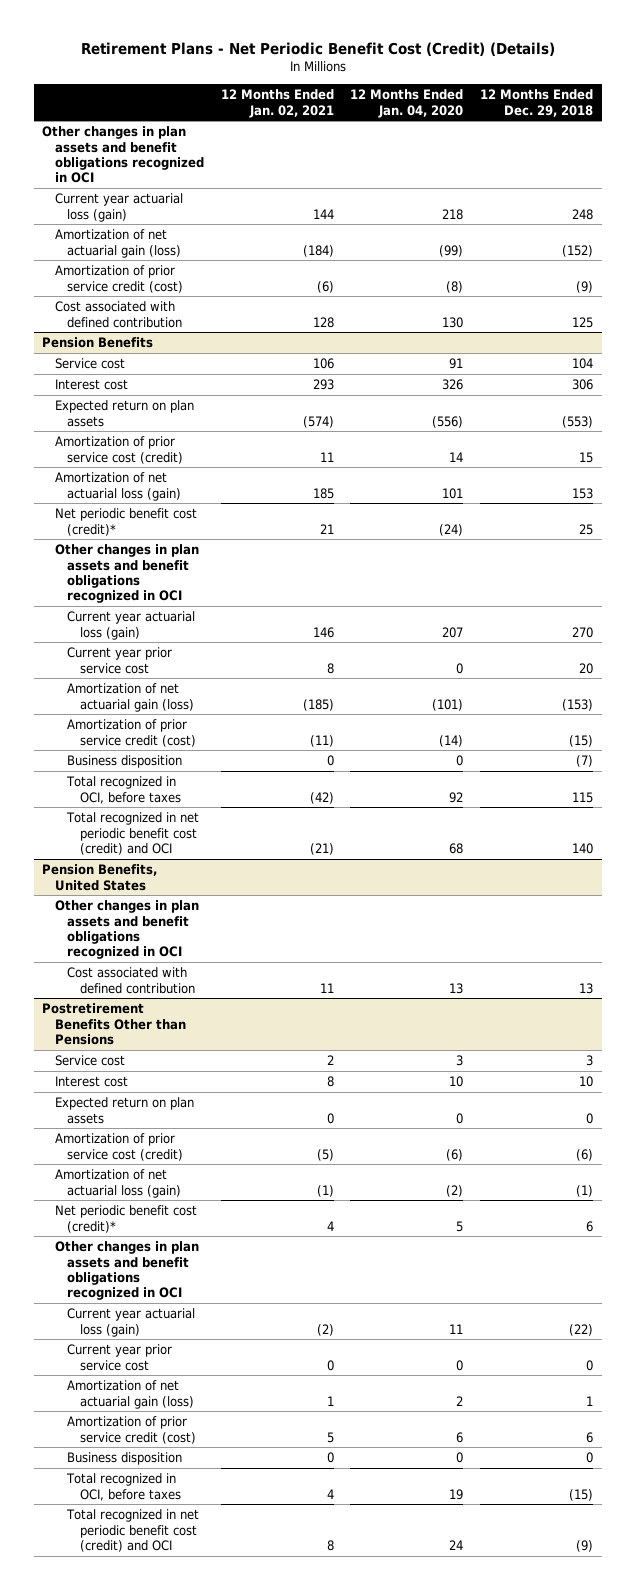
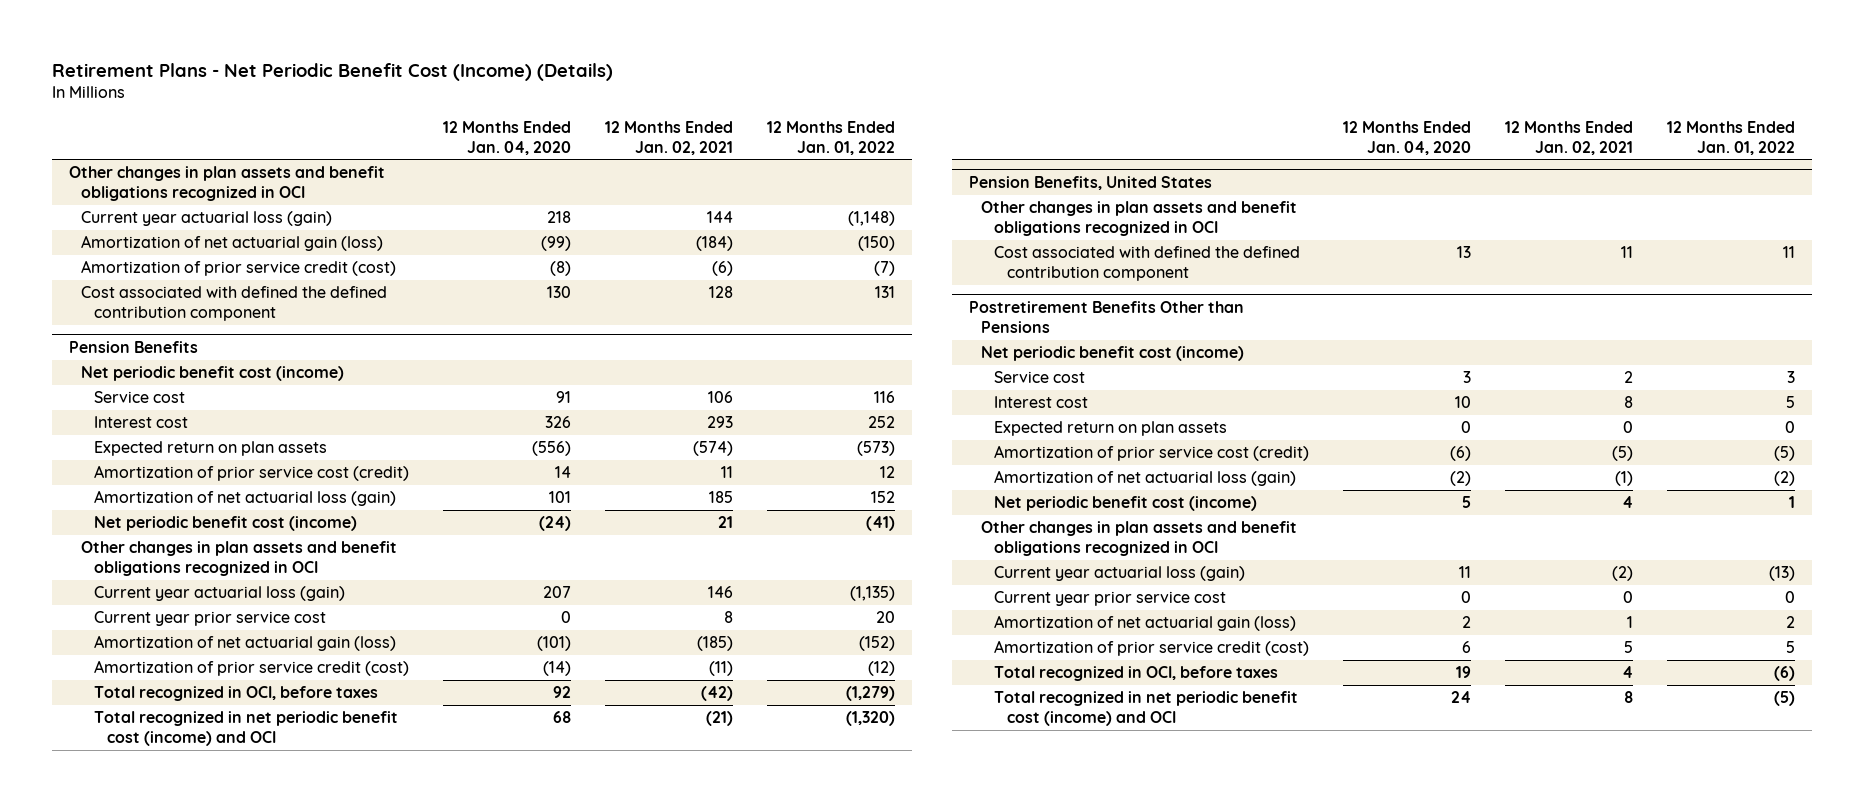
[80,41,555,56] Retirement Plans - Net Periodic Benefit Cost (Credit) (Details) -> [51,62,613,81] Retirement Plans - Net Periodic Benefit Cost (Income) (Details)
[480,89,594,117] 12 Months Ended Dec. 29, 2018 -> none
none -> [766,120,895,155] 12 Months Ended Jan. 01, 2022
[54,301,183,328] Cost associated with defined contribution -> [81,286,388,322] Cost associated with defined the defined contribution component
none -> [81,366,345,382] Net periodic benefit cost (income)
[54,508,197,536] Net periodic benefit cost (credit)* -> [94,516,358,532] Net periodic benefit cost (income)
[67,755,183,769] Business disposition -> none
[66,812,200,856] Total recognized in net periodic benefit cost (credit) and OCI -> [94,711,399,747] Total recognized in net periodic benefit cost (income) and OCI
[67,967,195,994] Cost associated with defined contribution -> [994,246,1301,282] Cost associated with defined the defined contribution component
none -> [981,346,1245,362] Net periodic benefit cost (income)
[54,1205,197,1233] Net periodic benefit cost (credit)* -> [994,496,1258,512] Net periodic benefit cost (income)
[67,1452,183,1466] Business disposition -> none
[66,1509,200,1553] Total recognized in net periodic benefit cost (credit) and OCI -> [994,691,1299,727] Total recognized in net periodic benefit cost (income) and OCI

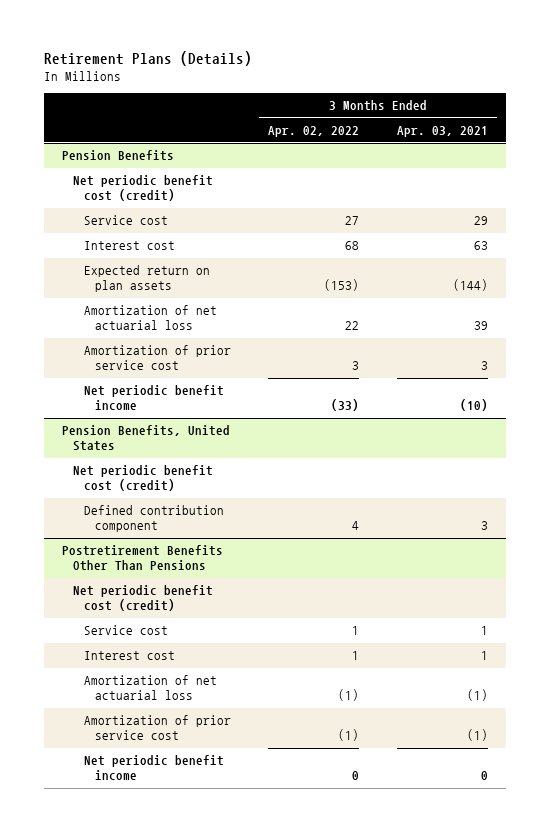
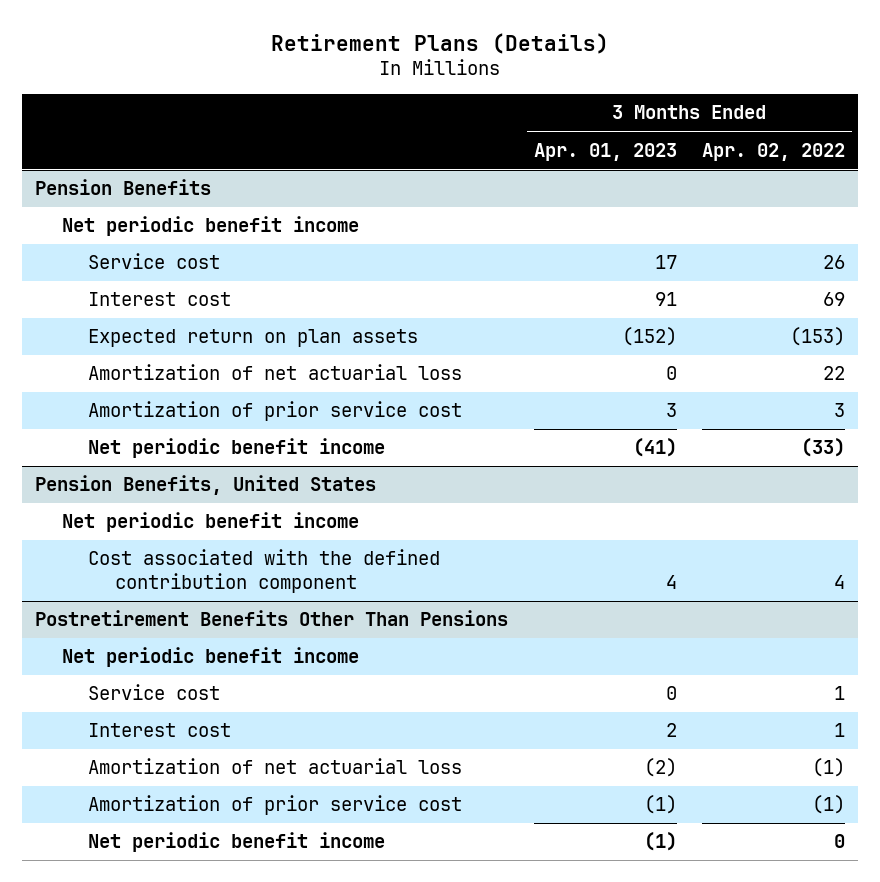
[396,125,488,137] Apr. 03, 2021 -> none
none -> [533,142,677,161] Apr. 01, 2023
[73,175,214,202] Net periodic benefit cost (credit) -> [61,216,359,237] Net periodic benefit income
[345,216,360,226] 27 -> [823,255,846,270] 26
[345,241,360,251] 68 -> [823,292,846,307] 69
[73,465,214,492] Net periodic benefit cost (credit) -> [61,512,359,533] Net periodic benefit income
[84,505,225,533] Defined contribution component -> [88,549,441,593] Cost associated with the defined contribution component
[73,585,214,612] Net periodic benefit cost (credit) -> [61,647,359,668] Net periodic benefit income

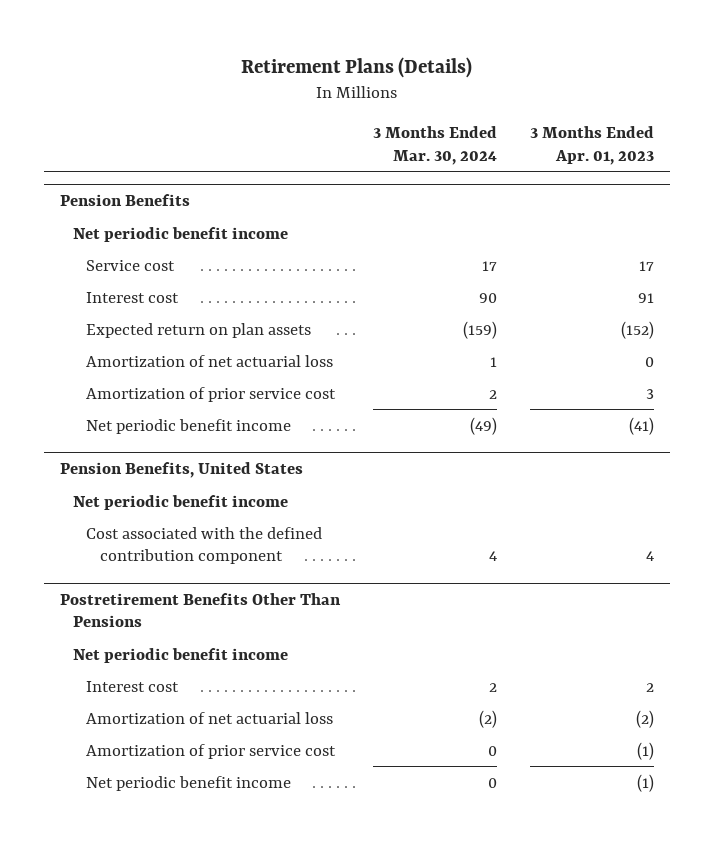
[702,142,846,161] Apr. 02, 2022 -> none
none -> [372,126,497,165] 3 Months Ended Mar. 30, 2024
[88,684,221,701] Service cost -> none

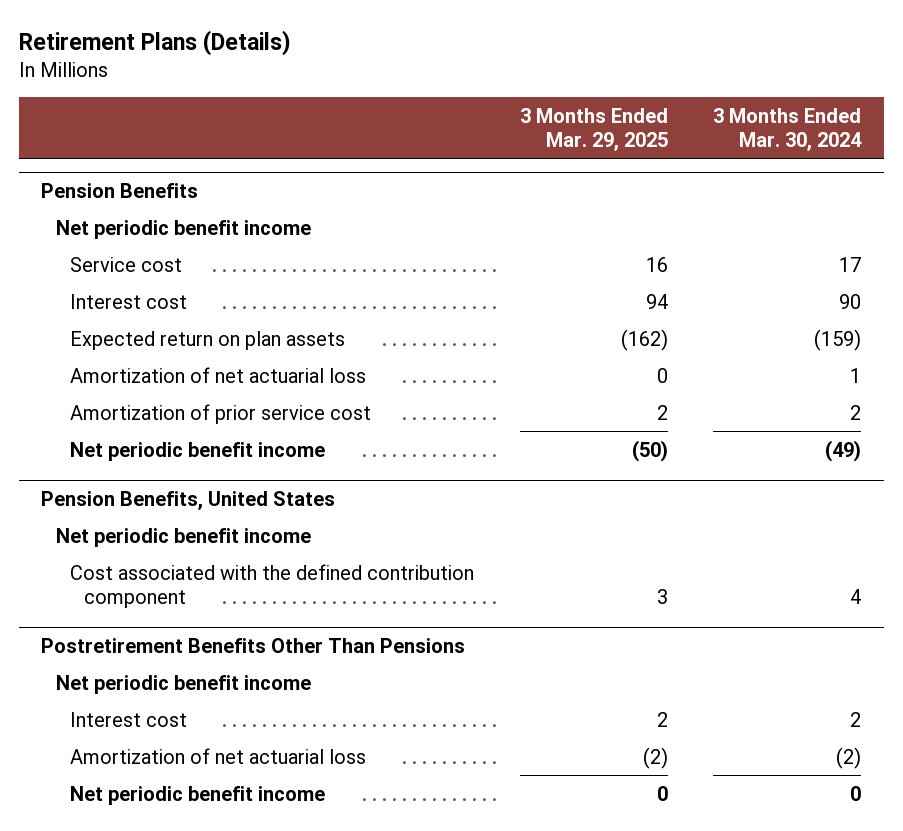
[529,126,654,165] 3 Months Ended Apr. 01, 2023 -> none
none -> [519,108,668,152] 3 Months Ended Mar. 29, 2025
[86,743,337,759] Amortization of prior service cost -> none

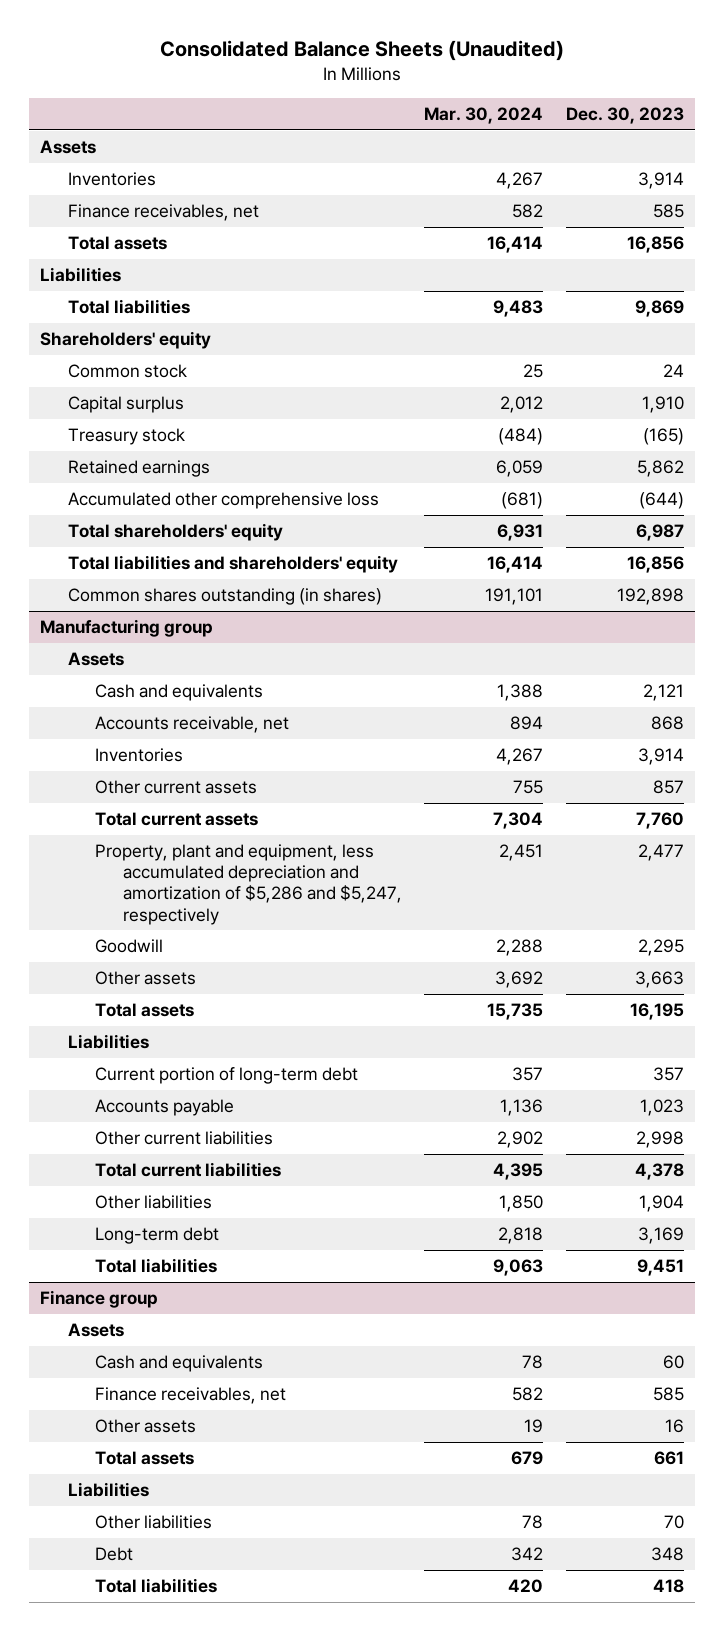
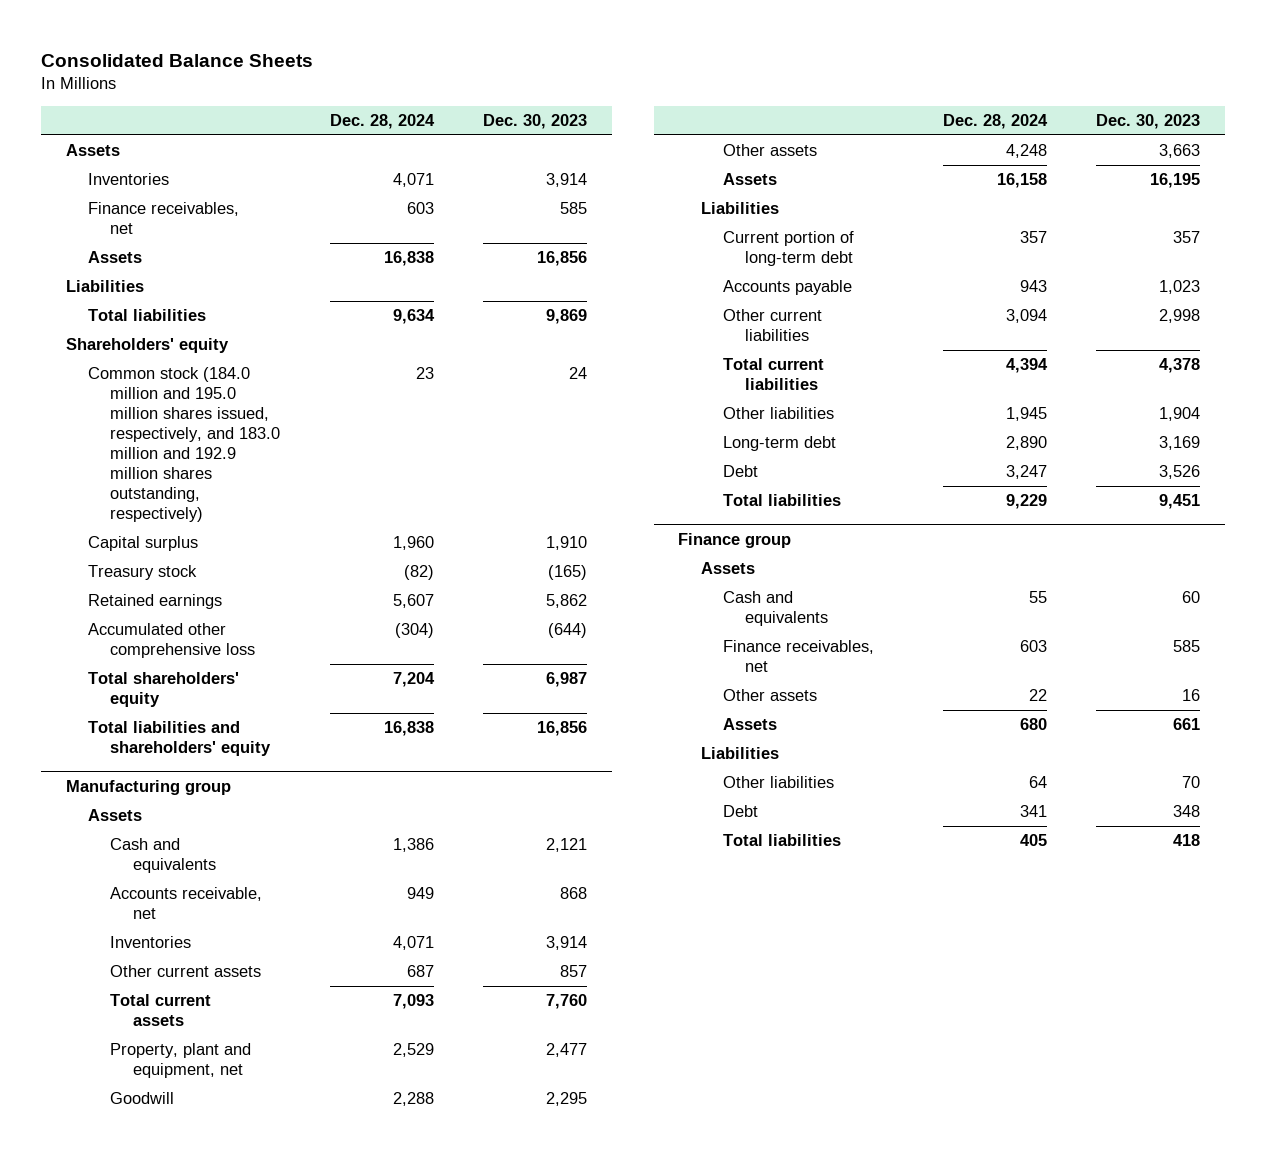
[159,40,564,62] Consolidated Balance Sheets (Unaudited) -> [40,53,313,67] Consolidated Balance Sheets
[424,106,544,124] Mar. 30, 2024 -> none
none -> [329,114,435,130] Dec. 28, 2024
[67,236,167,251] Total assets -> [87,251,142,264] Assets
[67,364,187,379] Common stock -> [87,367,281,523] Common stock (184.0 million and 195.0 million shares issued, respectively, and 183.0 million and 192.9 million shares outstanding, respectively)
[67,588,382,606] Common shares outstanding (in shares) -> none
[95,844,403,925] Property, plant and equipment, less accumulated depreciation and amortization of $5,286 and $5,247, respectively -> [110,1043,252,1079] Property, plant and equipment, net
[95,1003,195,1018] Total assets -> [723,173,778,186] Assets
none -> [723,465,759,478] Debt
[95,1451,195,1466] Total assets -> [723,718,778,731] Assets

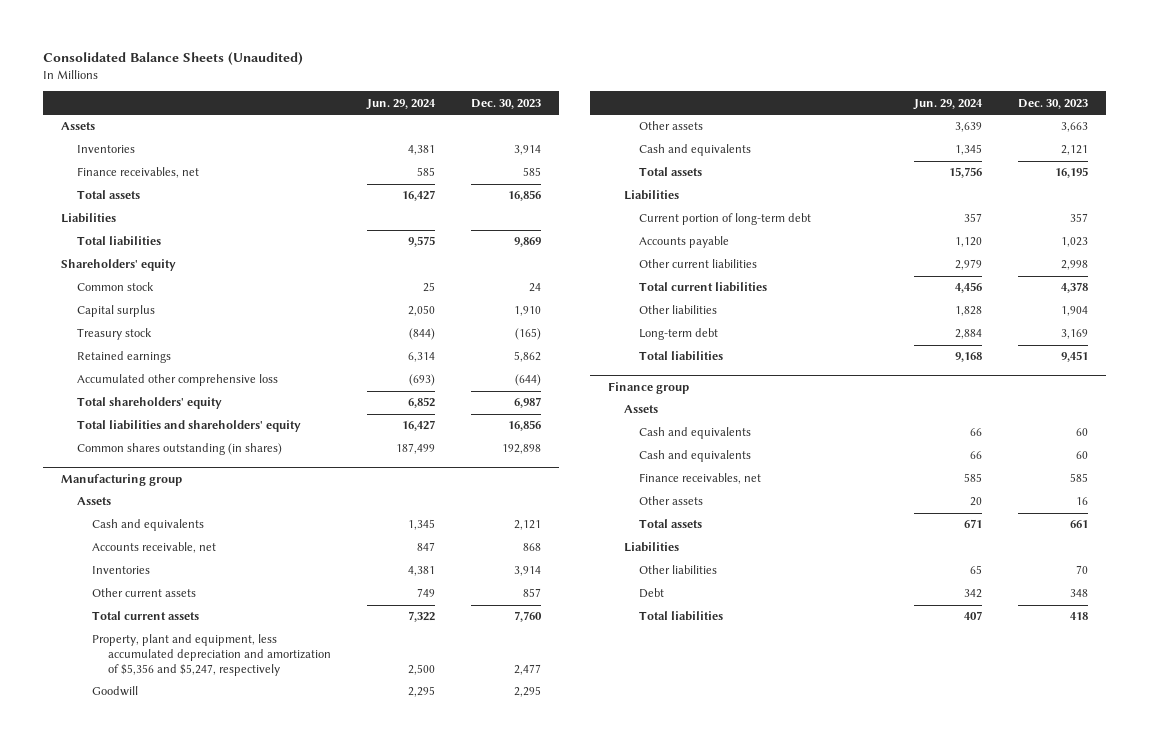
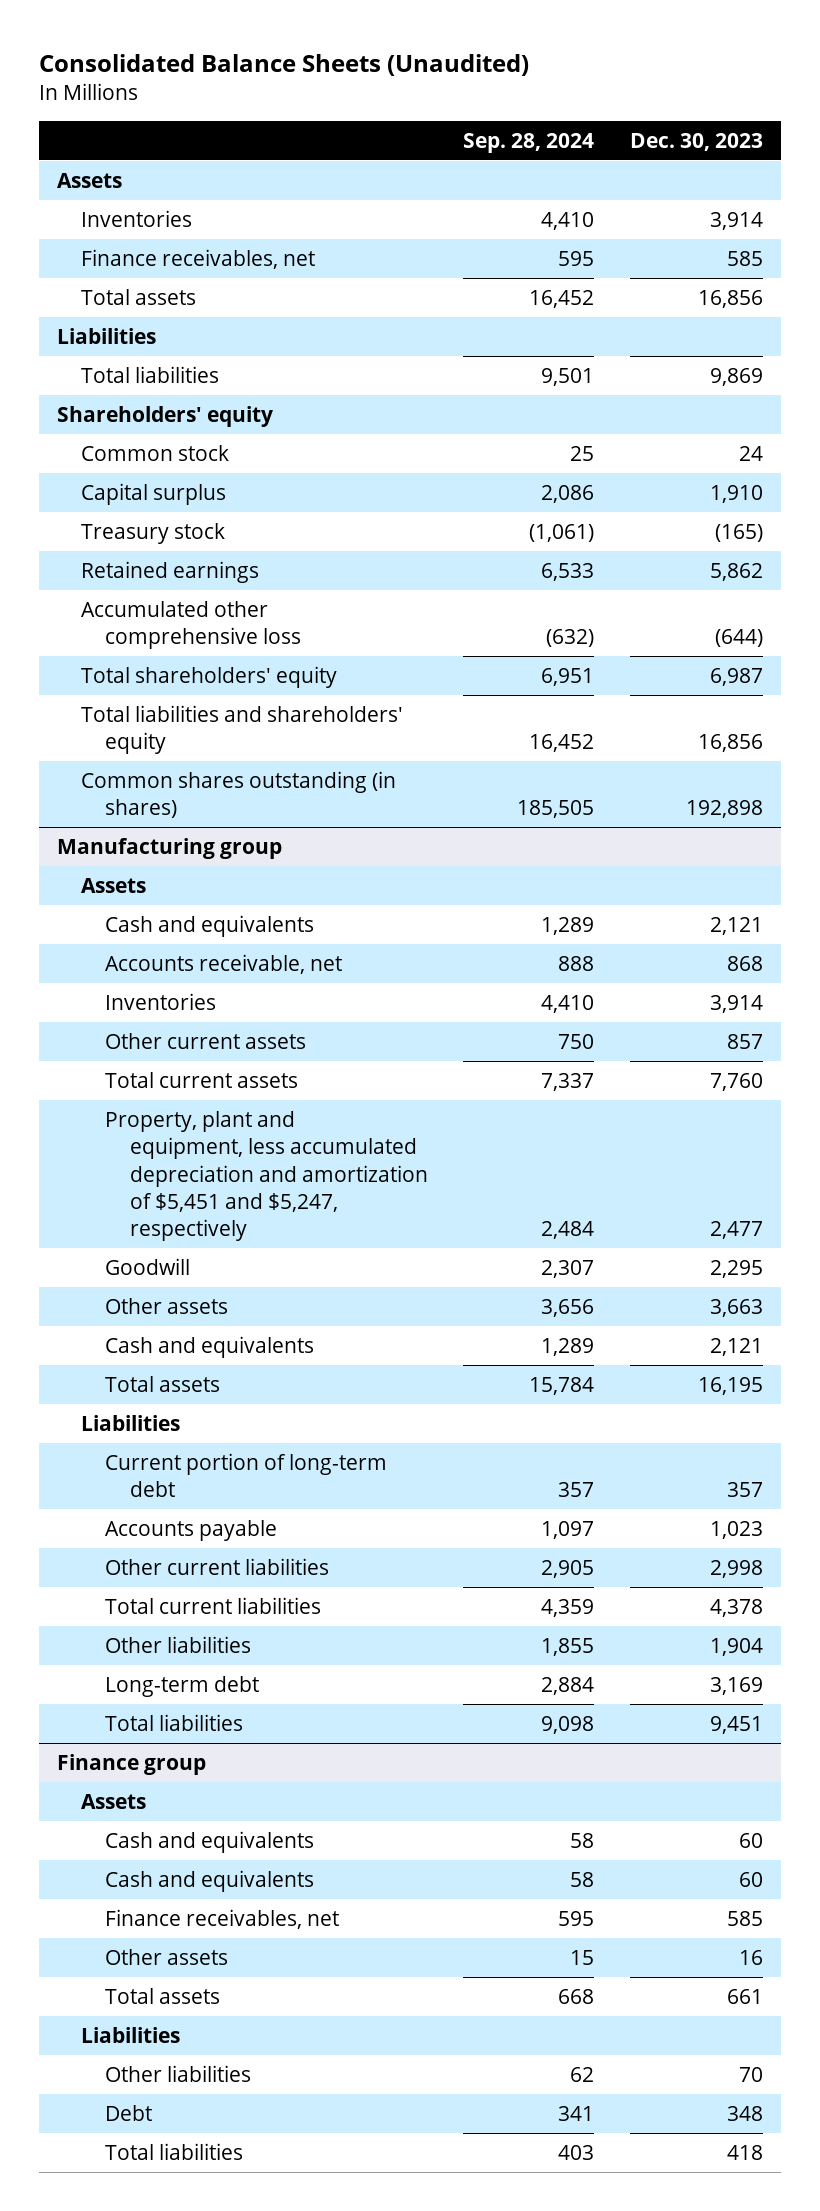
[365,98,436,110] Jun. 29, 2024 -> none
none -> [463,132,595,153] Sep. 28, 2024
[92,634,331,677] Property, plant and equipment, less accumulated depreciation and amortization of $5,356 and $5,247, respectively -> [105,1110,428,1242] Property, plant and equipment, less accumulated depreciation and amortization of $5,451 and $5,247, respectively

